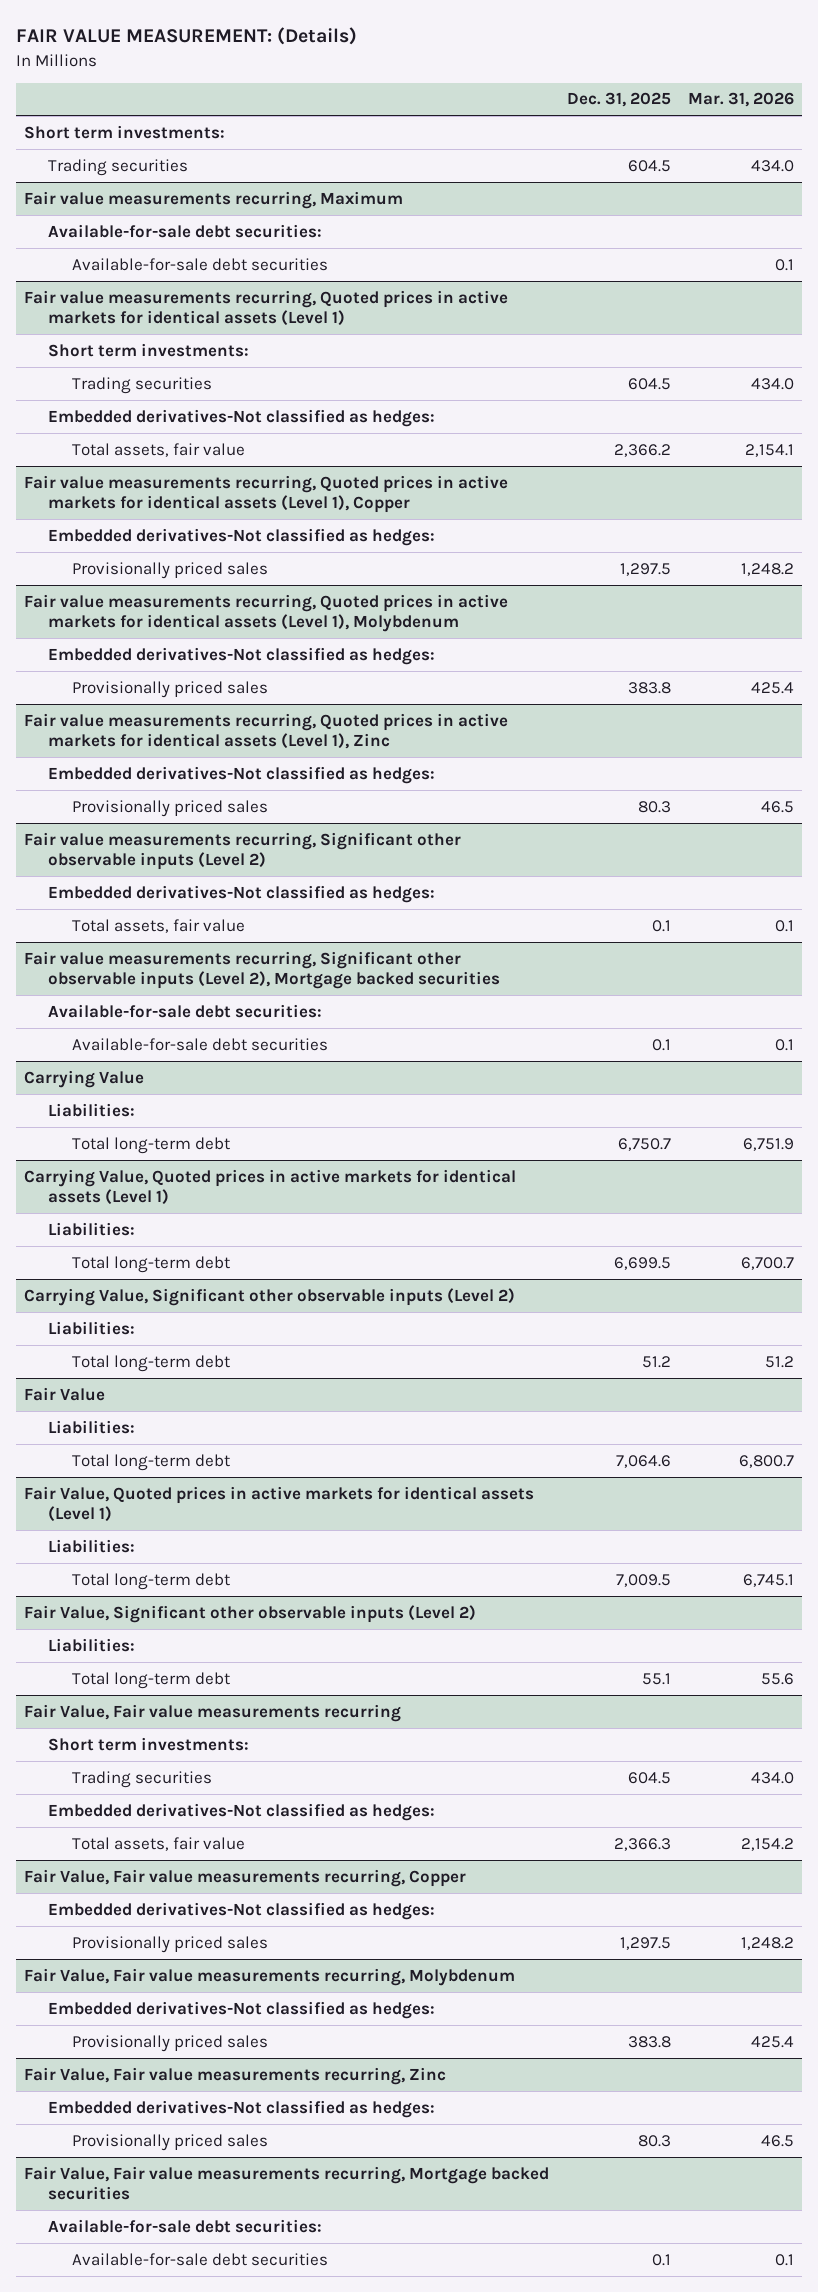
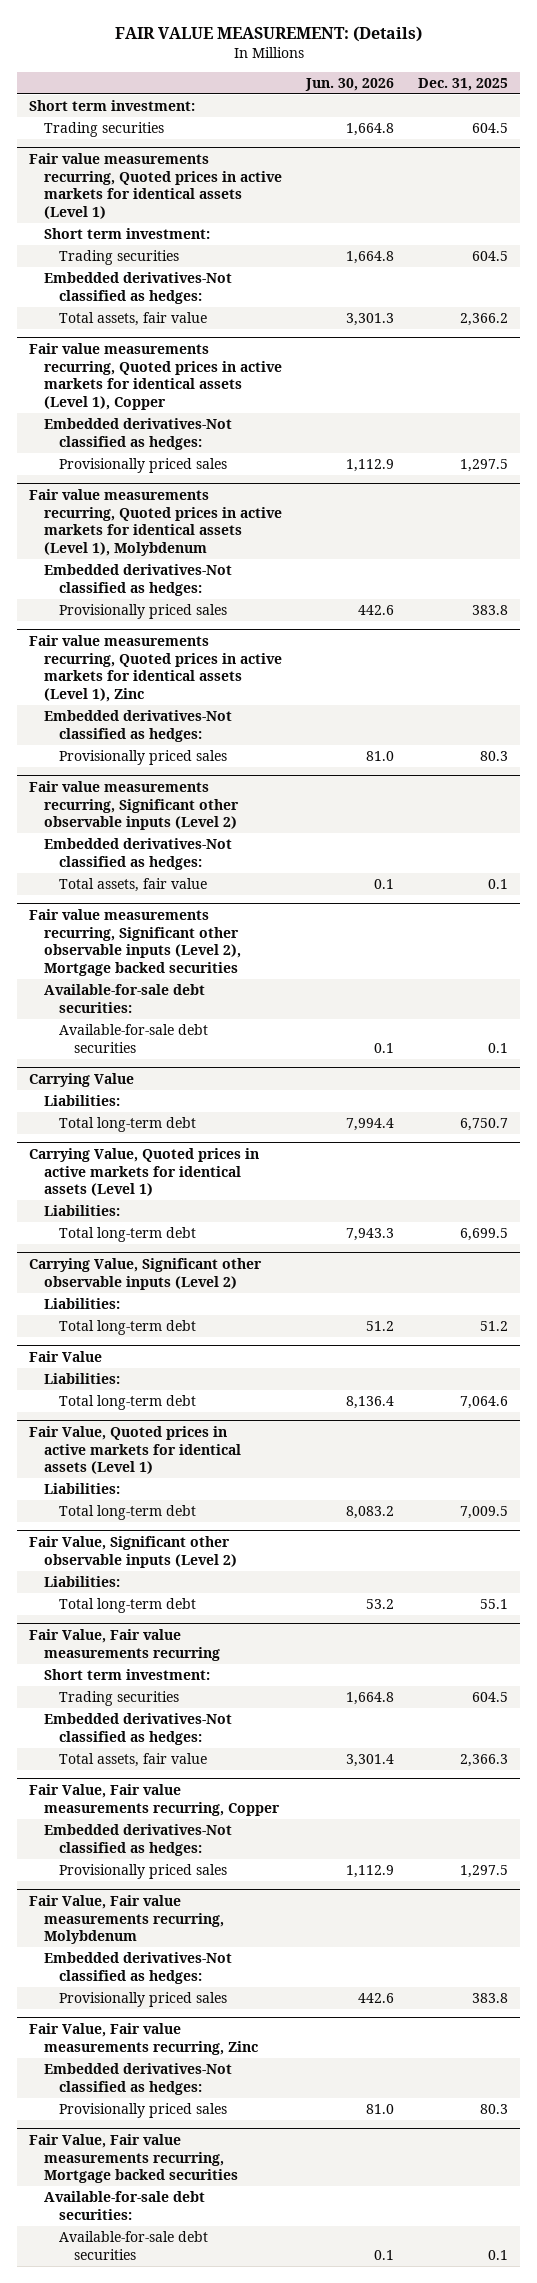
[687,92,794,108] Mar. 31, 2026 -> none
none -> [305,78,395,92] Jun. 30, 2026
[24,124,226,139] Short term investments: -> [29,100,196,112] Short term investment:
[24,190,404,209] Fair value measurements recurring, Maximum -> none
[48,223,323,238] Available-for-sale debt securities: -> none
[71,257,328,271] Available-for-sale debt securities -> none
[48,342,250,357] Short term investments: -> [44,228,211,240] Short term investment:
[48,1736,250,1751] Short term investments: -> [44,1669,211,1681] Short term investment:

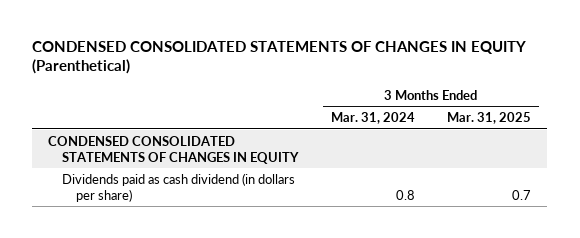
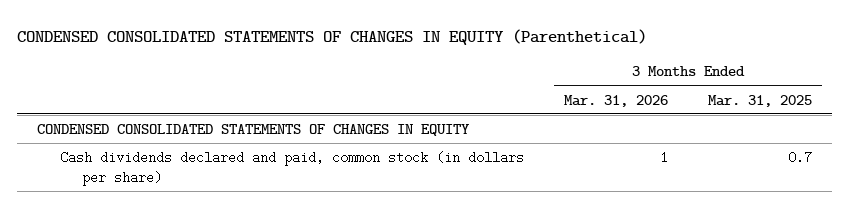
[330,112,415,125] Mar. 31, 2024 -> none
none -> [564,94,669,107] Mar. 31, 2026
[62,172,296,202] Dividends paid as cash dividend (in dollars per share) -> [59,150,524,186] Cash dividends declared and paid, common stock (in dollars per share)

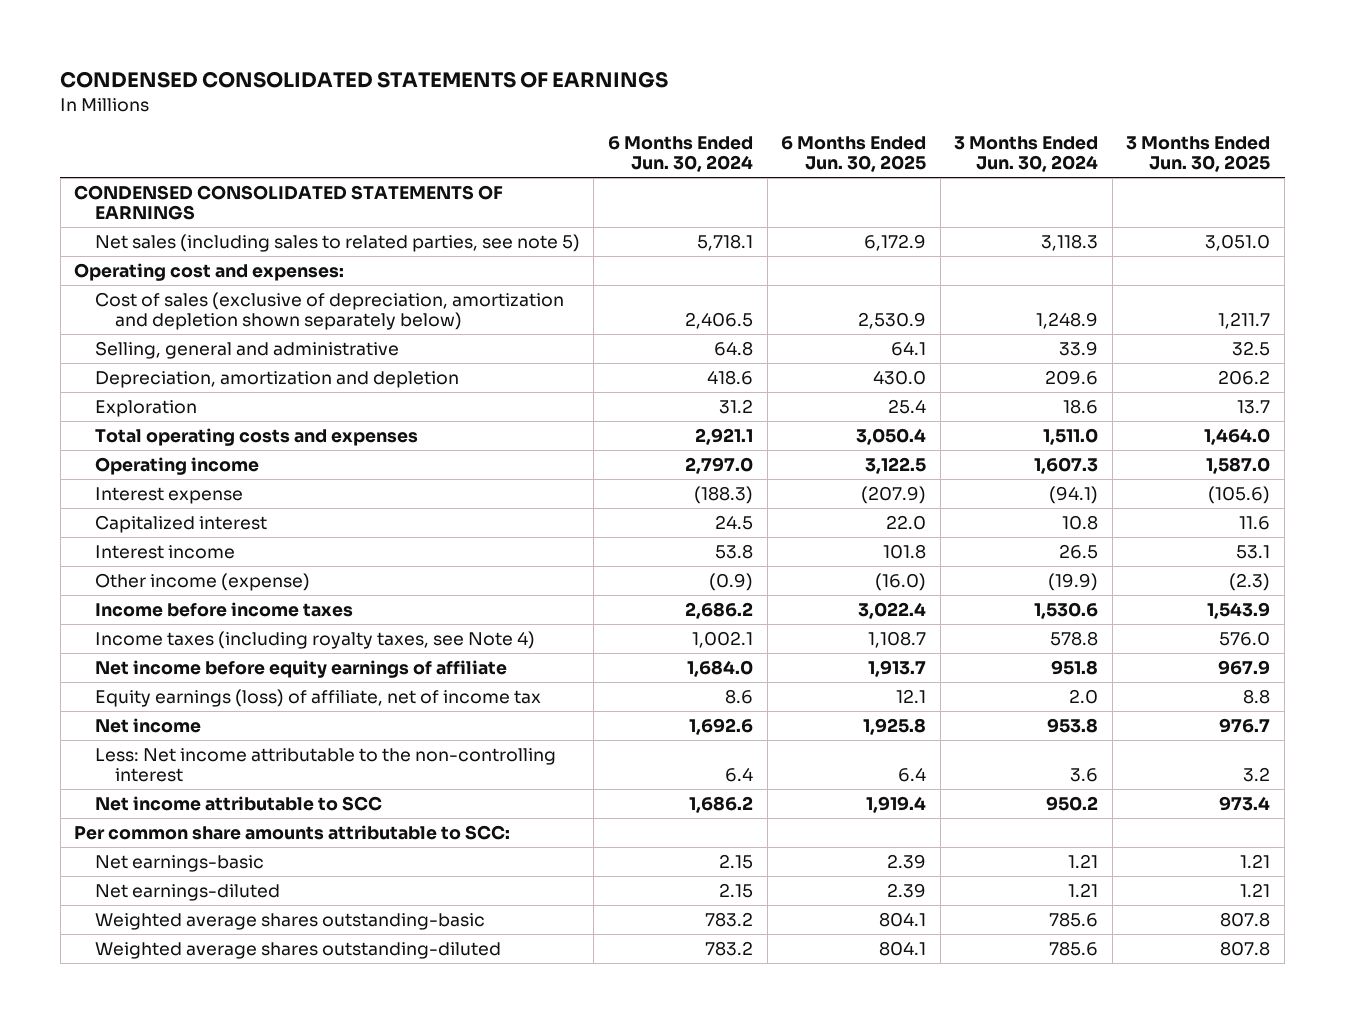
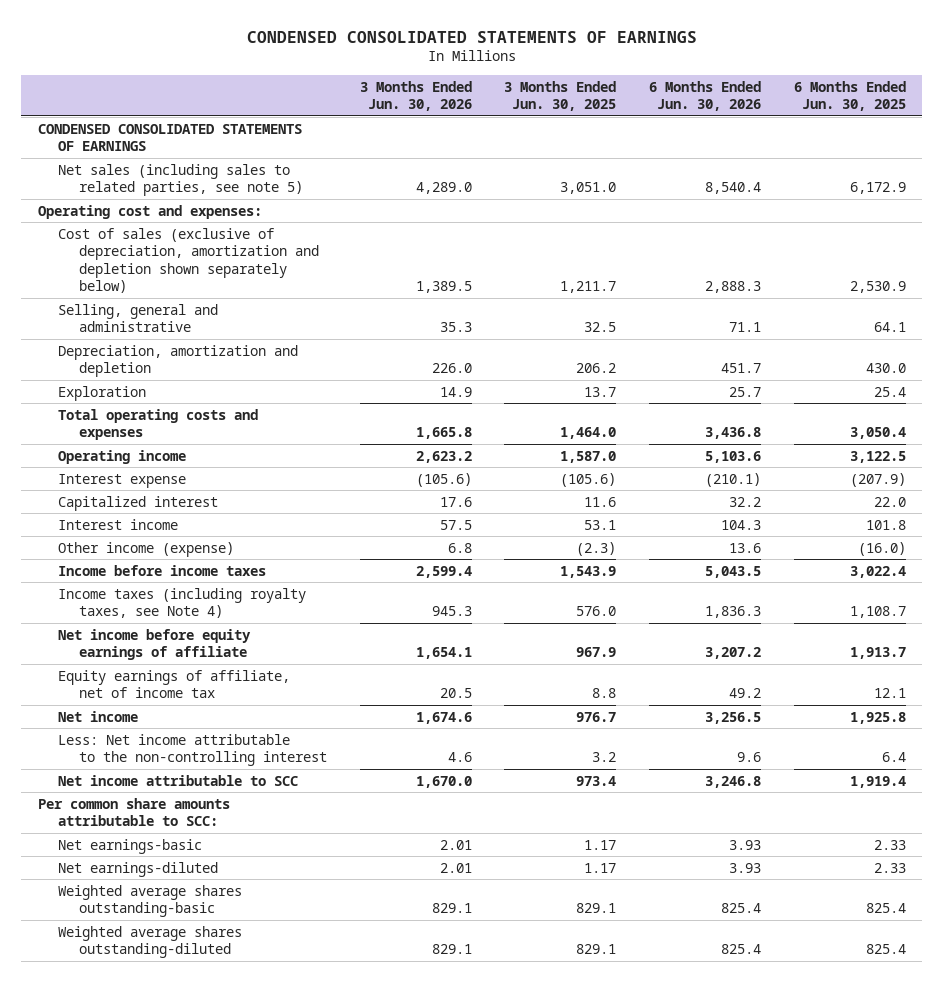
[607,135,753,173] 6 Months Ended Jun. 30, 2024 -> none
[954,135,1099,173] 3 Months Ended Jun. 30, 2024 -> none
none -> [359,80,472,112] 3 Months Ended Jun. 30, 2026
none -> [649,80,762,112] 6 Months Ended Jun. 30, 2026
[94,688,541,707] Equity earnings (loss) of affiliate, net of income tax -> [58,669,291,699] Equity earnings of affiliate, net of income tax
[887,853,927,869] 2.39 -> [873,839,906,850] 2.33
[1240,853,1271,868] 1.21 -> [584,839,617,850] 1.17
[887,882,927,898] 2.39 -> [873,862,906,873] 2.33
[1240,882,1271,897] 1.21 -> [584,862,617,873] 1.17
[879,911,927,927] 804.1 -> [865,903,906,914] 825.4
[1220,911,1271,927] 807.8 -> [576,903,617,914] 829.1
[879,940,927,956] 804.1 -> [865,944,906,955] 825.4
[1220,940,1271,956] 807.8 -> [576,944,617,955] 829.1

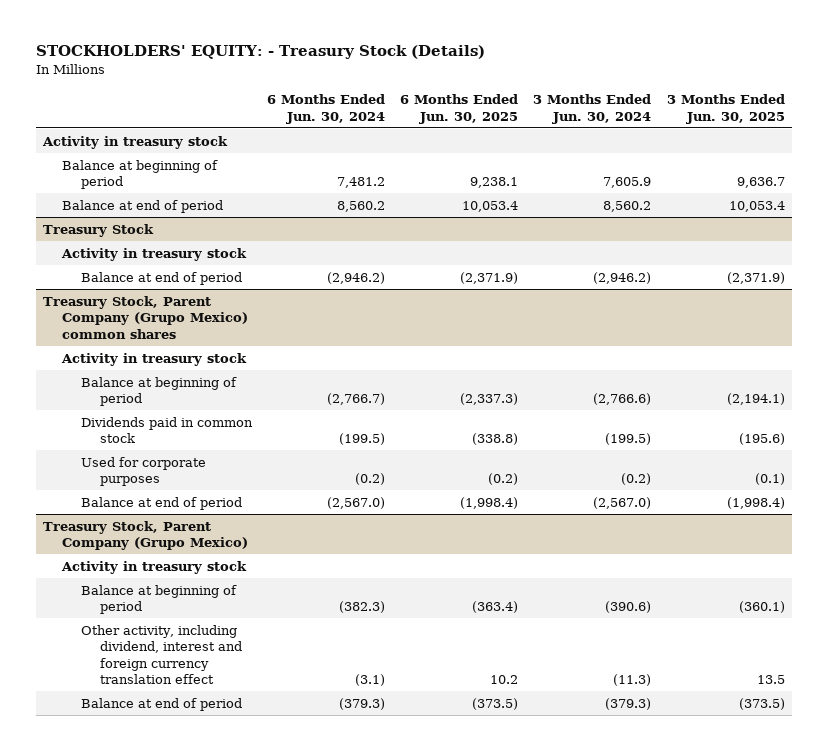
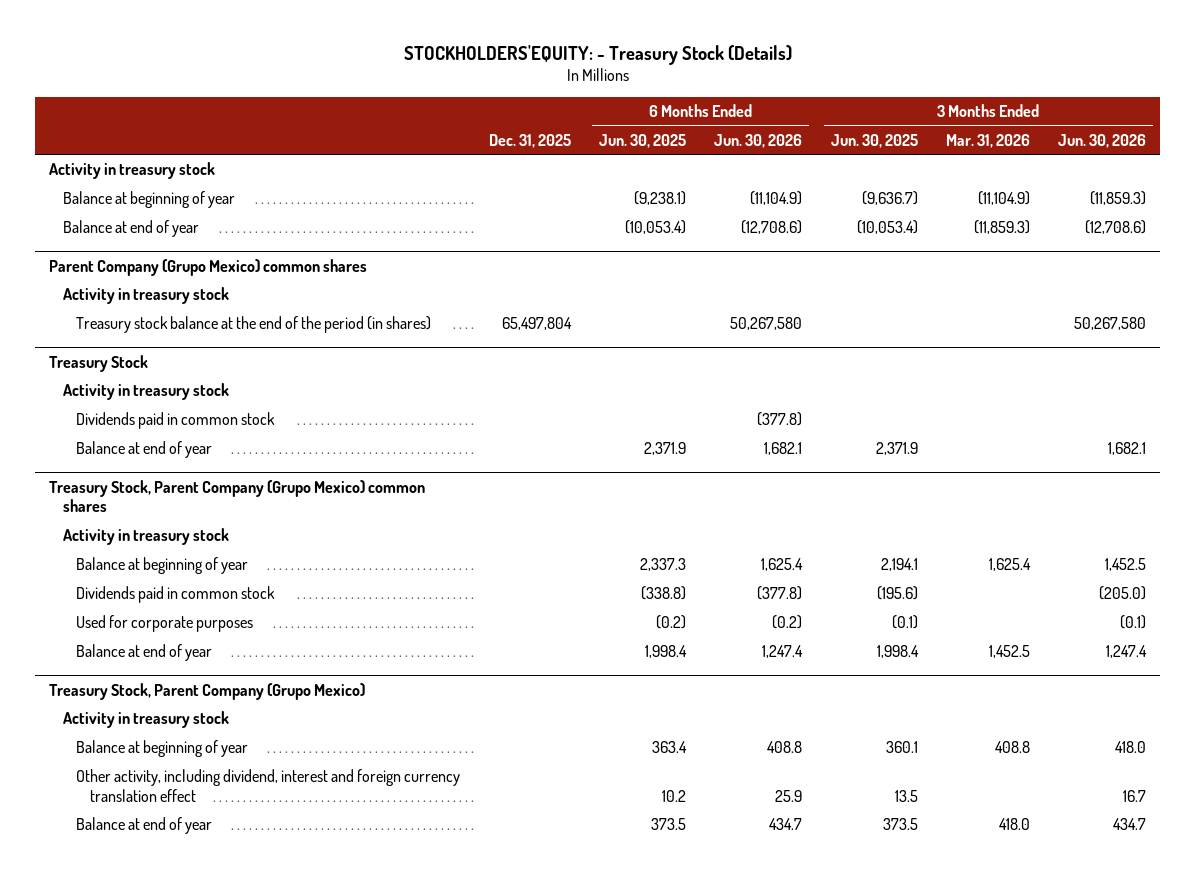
[35,45,485,60] STOCKHOLDERS' EQUITY: - Treasury Stock (Details) -> [403,44,792,65] STOCKHOLDERS'EQUITY: - Treasury Stock (Details)
[267,94,386,124] 6 Months Ended Jun. 30, 2024 -> none
[533,94,652,124] 3 Months Ended Jun. 30, 2024 -> none
none -> [488,133,571,148] Dec. 31, 2025
none -> [714,133,803,148] Jun. 30, 2026
none -> [945,133,1030,148] Mar. 31, 2026
none -> [1058,133,1147,148] Jun. 30, 2026
[62,159,219,190] Balance at beginning of period -> [62,191,235,209] Balance at beginning of year
[470,177,519,189] 9,238.1 -> [633,191,686,206] (9,238.1)
[736,177,785,189] 9,636.7 -> [861,191,918,206] (9,636.7)
[62,199,224,213] Balance at end of period -> [62,220,199,238] Balance at end of year
[462,200,519,212] 10,053.4 -> [624,220,686,235] (10,053.4)
[728,200,785,212] 10,053.4 -> [856,220,918,235] (10,053.4)
none -> [49,258,368,276] Parent Company (Grupo Mexico) common shares
none -> [62,287,229,305] Activity in treasury stock
none -> [76,316,432,334] Treasury stock balance at the end of the period (in shares)
none -> [76,412,276,430] Dividends paid in common stock
[81,271,243,285] Balance at end of period -> [76,441,213,459] Balance at end of year
[460,271,519,284] (2,371.9) -> [643,442,686,456] 2,371.9
[726,271,785,284] (2,371.9) -> [875,442,918,456] 2,371.9
[81,376,238,407] Balance at beginning of period -> [76,557,249,575] Balance at beginning of year
[460,393,519,406] (2,337.3) -> [639,558,686,572] 2,337.3
[726,393,785,406] (2,194.1) -> [880,558,918,572] 2,194.1
[81,496,243,510] Balance at end of period -> [76,644,213,662] Balance at end of year
[460,496,519,509] (1,998.4) -> [644,645,687,659] 1,998.4
[726,496,785,509] (1,998.4) -> [876,645,919,659] 1,998.4
[81,584,238,615] Balance at beginning of period -> [76,740,249,758] Balance at beginning of year
[472,601,519,614] (363.4) -> [651,741,687,754] 363.4
[738,601,785,614] (360.1) -> [885,741,918,754] 360.1
[81,697,243,711] Balance at end of period -> [76,817,213,835] Balance at end of year
[472,697,519,710] (373.5) -> [650,818,686,831] 373.5
[738,697,785,710] (373.5) -> [882,818,918,831] 373.5

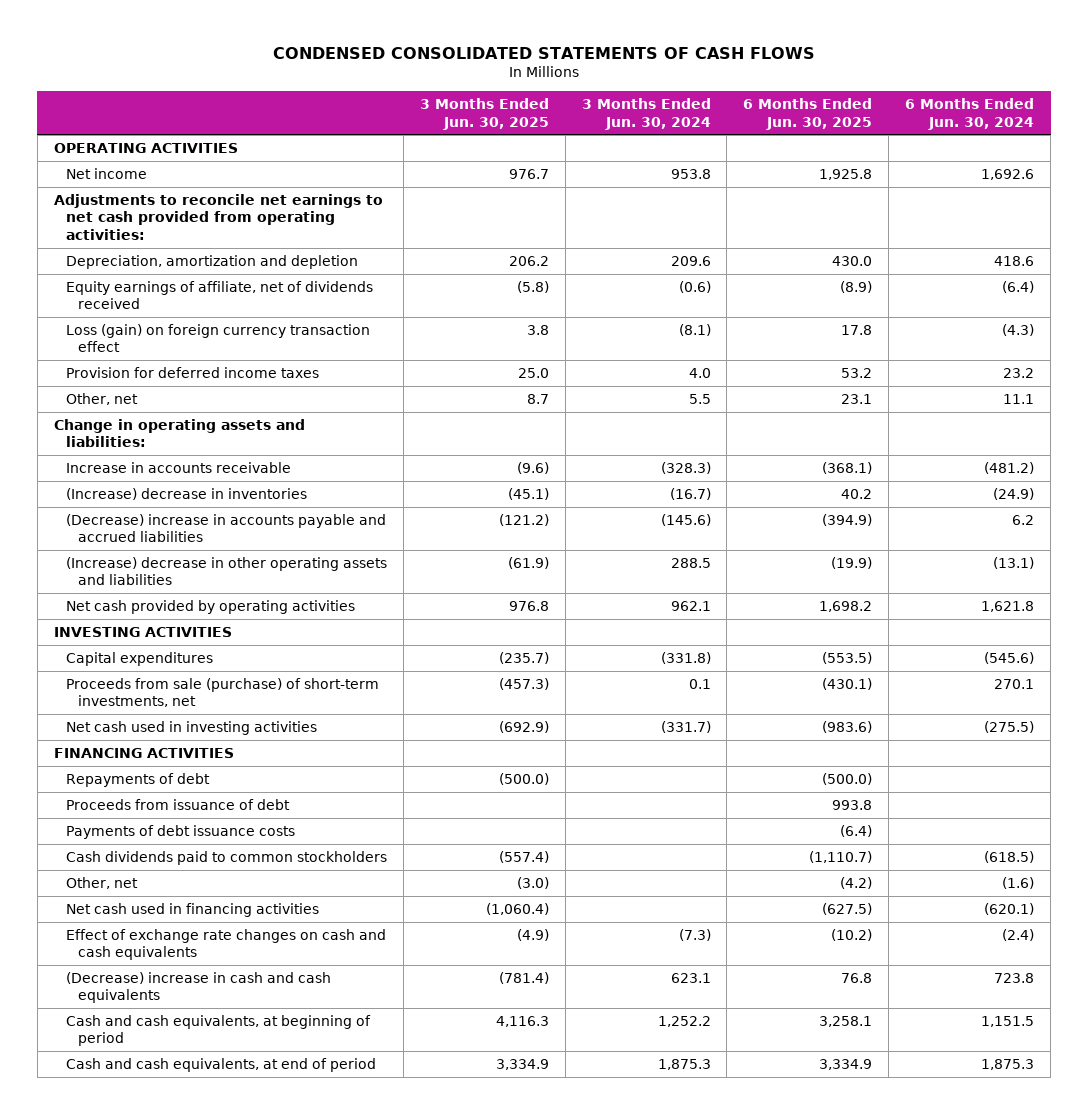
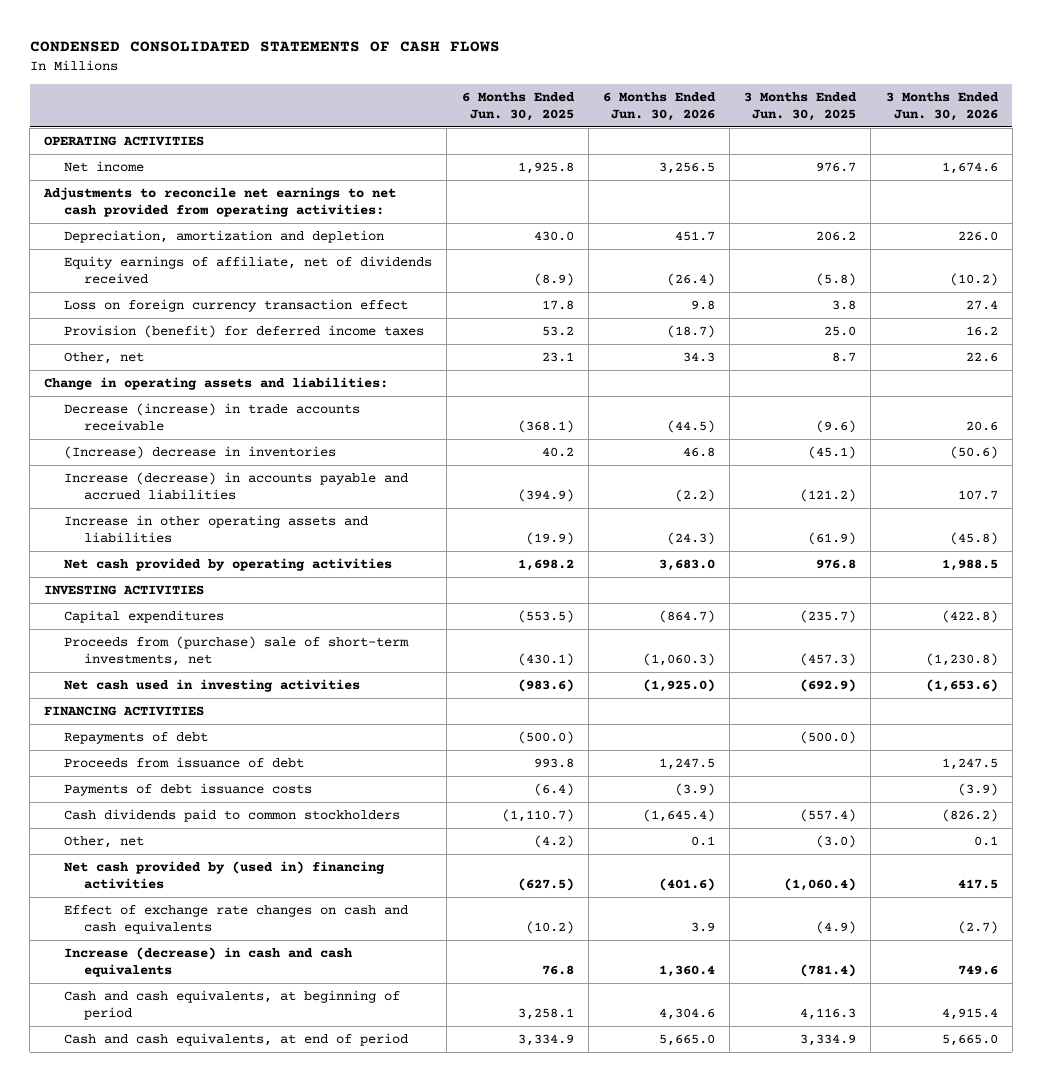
[581,98,711,130] 3 Months Ended Jun. 30, 2024 -> none
[905,98,1035,130] 6 Months Ended Jun. 30, 2024 -> none
none -> [602,91,716,121] 6 Months Ended Jun. 30, 2026
none -> [885,91,999,121] 3 Months Ended Jun. 30, 2026
[65,323,370,353] Loss (gain) on foreign currency transaction effect -> [64,298,409,312] Loss on foreign currency transaction effect
[65,366,319,378] Provision for deferred income taxes -> [64,324,425,338] Provision (benefit) for deferred income taxes
[65,461,291,473] Increase in accounts receivable -> [64,402,361,432] Decrease (increase) in trade accounts receivable
[65,513,386,543] (Decrease) increase in accounts payable and accrued liabilities -> [64,471,409,501] Increase (decrease) in accounts payable and accrued liabilities
[65,556,387,586] (Increase) decrease in other operating assets and liabilities -> [64,514,369,544] Increase in other operating assets and liabilities
[65,677,379,708] Proceeds from sale (purchase) of short-term investments, net -> [64,635,410,667] Proceeds from (purchase) sale of short-term investments, net
[65,902,319,917] Net cash used in financing activities -> [64,860,386,890] Net cash provided by (used in) financing activities
[65,971,331,1004] (Decrease) increase in cash and cash equivalents -> [64,946,354,978] Increase (decrease) in cash and cash equivalents

